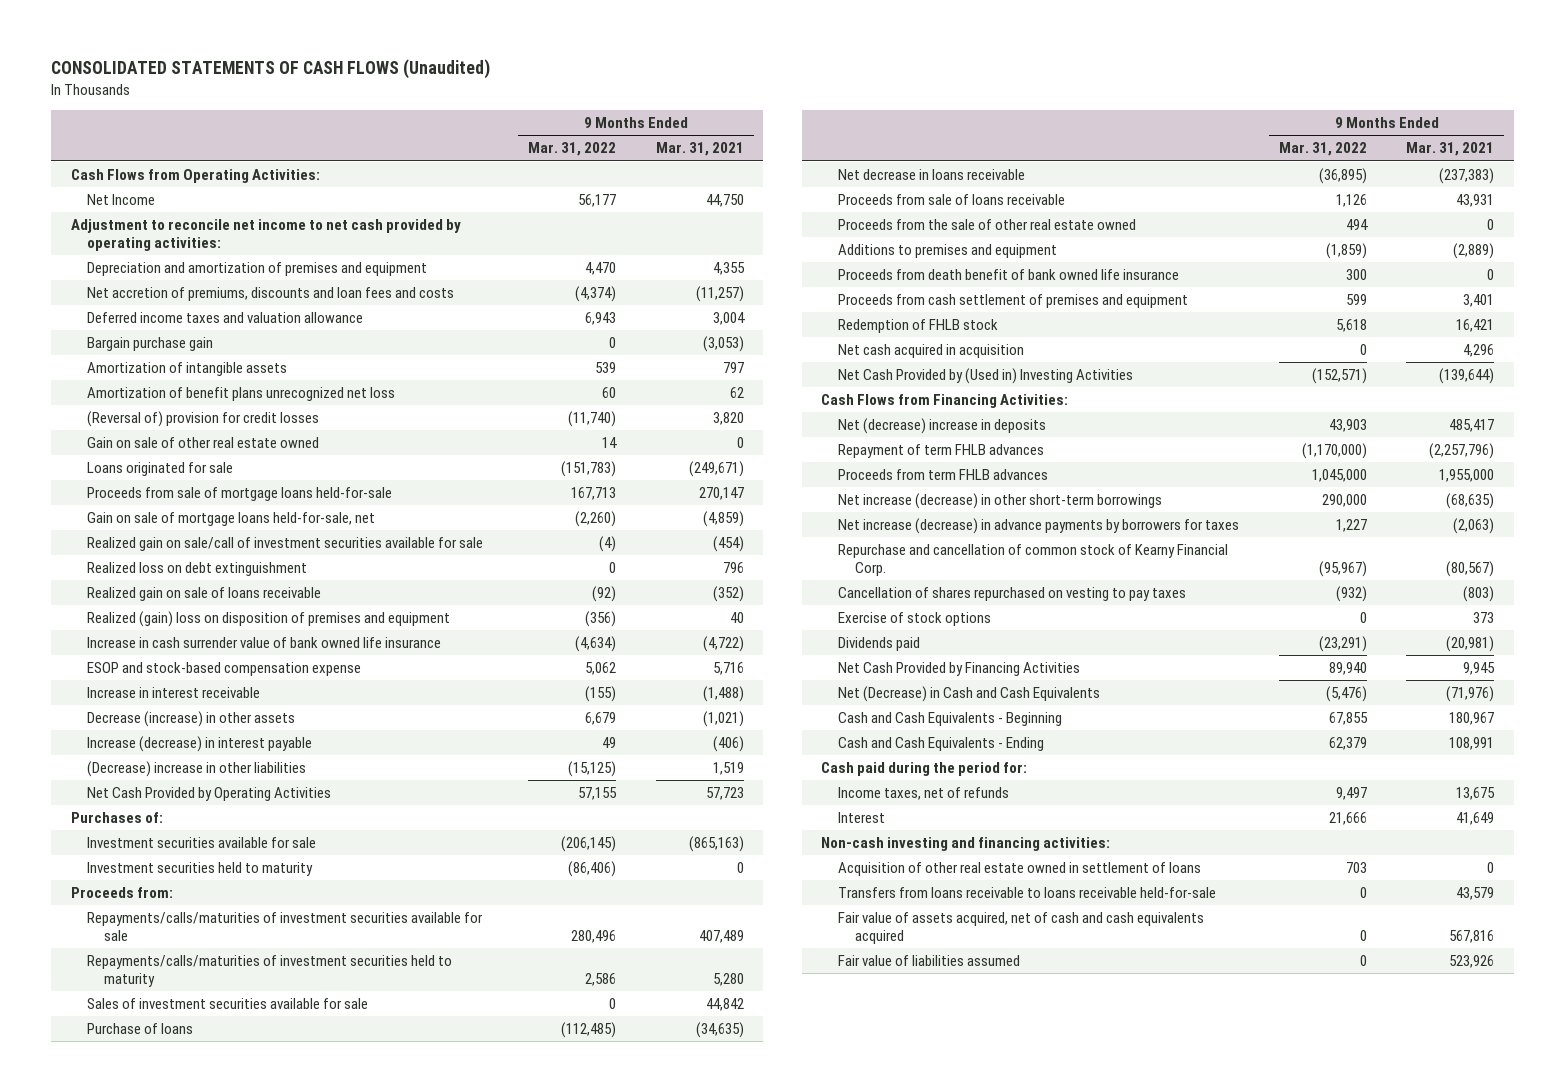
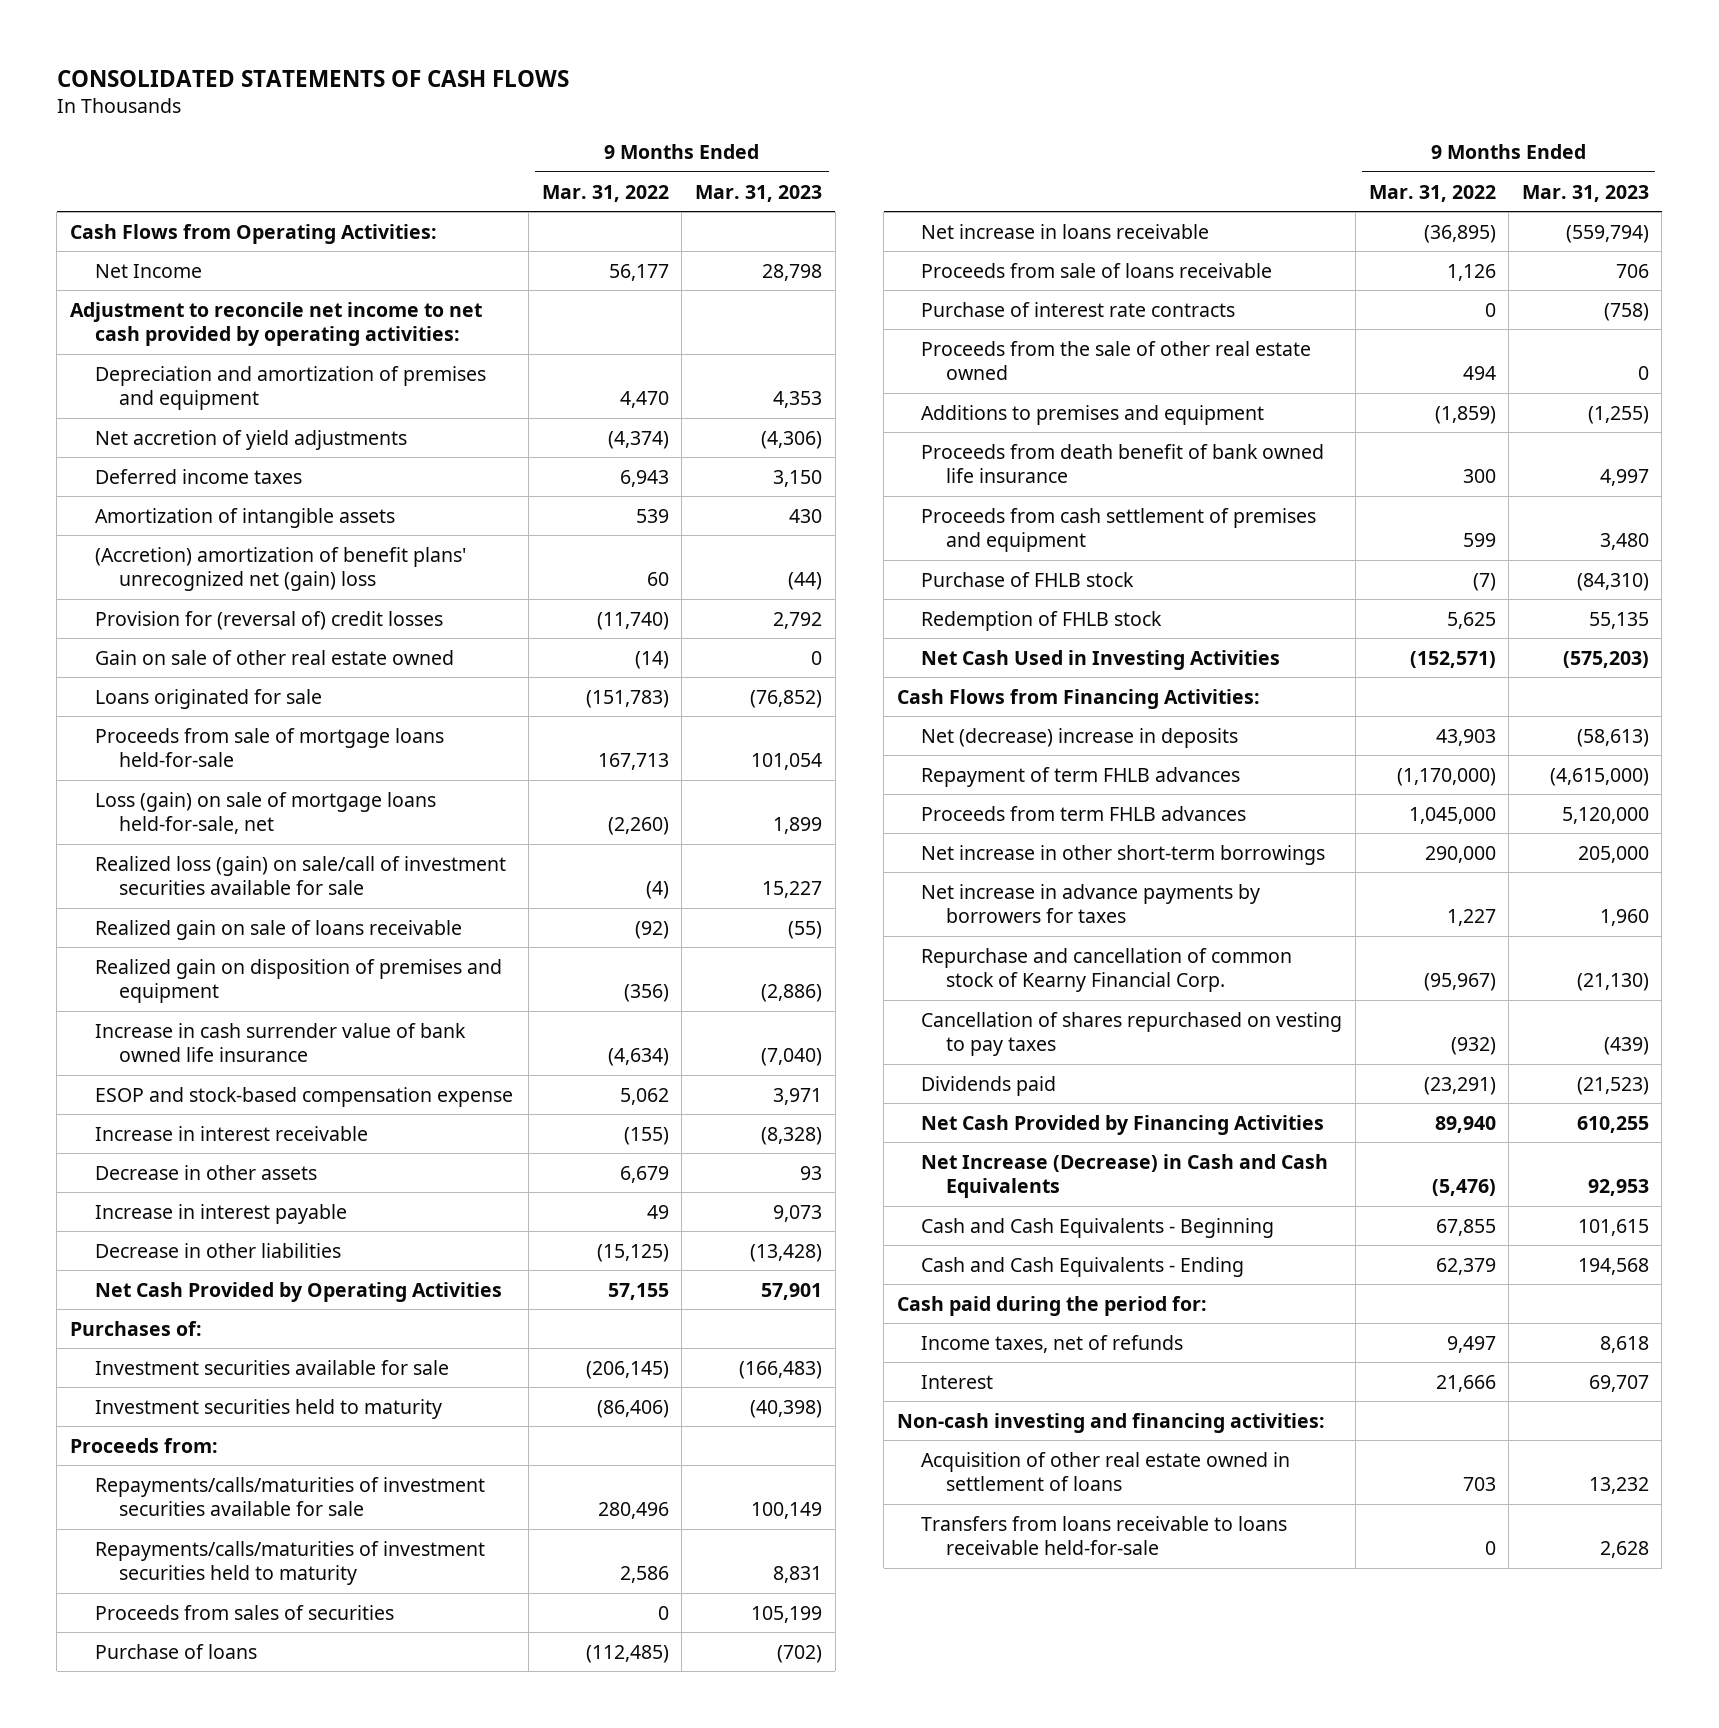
[50,59,490,80] CONSOLIDATED STATEMENTS OF CASH FLOWS (Unaudited) -> [56,69,569,87] CONSOLIDATED STATEMENTS OF CASH FLOWS
[655,142,744,157] Mar. 31, 2021 -> none
none -> [695,184,823,202] Mar. 31, 2023
[87,336,214,351] Bargain purchase gain -> none
[87,286,455,301] Net accretion of premiums, discounts and loan fees and costs -> [94,429,407,450] Net accretion of yield adjustments
[87,311,364,323] Deferred income taxes and valuation allowance -> [94,468,302,484] Deferred income taxes
[87,386,396,401] Amortization of benefit plans unrecognized net loss -> [94,546,466,592] (Accretion) amortization of benefit plans' unrecognized net (gain) loss
[87,410,320,427] (Reversal of) provision for credit losses -> [94,610,443,630] Provision for (reversal of) credit losses
[602,436,618,448] 14 -> [634,650,669,669] (14)
[87,561,308,576] Realized loss on debt extinguishment -> none
[87,511,376,526] Gain on sale of mortgage loans held-for-sale, net -> [94,791,436,835] Loss (gain) on sale of mortgage loans held-for-sale, net
[87,536,484,551] Realized gain on sale/call of investment securities available for sale -> [94,855,506,896] Realized loss (gain) on sale/call of investment securities available for sale
[87,610,451,627] Realized (gain) loss on disposition of premises and equipment -> [94,958,502,1004] Realized gain on disposition of premises and equipment
[87,710,296,727] Decrease (increase) in other assets -> [94,1164,317,1180] Decrease in other assets
[87,735,313,752] Increase (decrease) in interest payable -> [94,1203,347,1224] Increase in interest payable
[87,760,307,777] (Decrease) increase in other liabilities -> [94,1242,341,1258] Decrease in other liabilities
[87,997,369,1009] Sales of investment securities available for sale -> [94,1604,394,1620] Proceeds from sales of securities
[838,168,1026,180] Net decrease in loans receivable -> [921,223,1210,239] Net increase in loans receivable
none -> [921,301,1236,317] Purchase of interest rate contracts
[838,343,1025,358] Net cash acquired in acquisition -> none
none -> [921,571,1135,587] Purchase of FHLB stock
[1335,318,1367,332] 5,618 -> [1446,611,1496,629] 5,625
[838,367,1134,384] Net Cash Provided by (Used in) Investing Activities -> [921,649,1281,670] Net Cash Used in Investing Activities
[838,492,1163,509] Net increase (decrease) in other short-term borrowings -> [921,844,1326,865] Net increase in other short-term borrowings
[838,517,1240,534] Net increase (decrease) in advance payments by borrowers for taxes -> [921,883,1261,924] Net increase in advance payments by borrowers for taxes
[838,611,992,626] Exercise of stock options -> none
[838,685,1101,702] Net (Decrease) in Cash and Cash Equivalents -> [921,1153,1329,1199] Net Increase (Decrease) in Cash and Cash Equivalents
[838,911,1205,944] Fair value of assets acquired, net of cash and cash equivalents acquired -> none
[838,954,1021,966] Fair value of liabilities assumed -> none

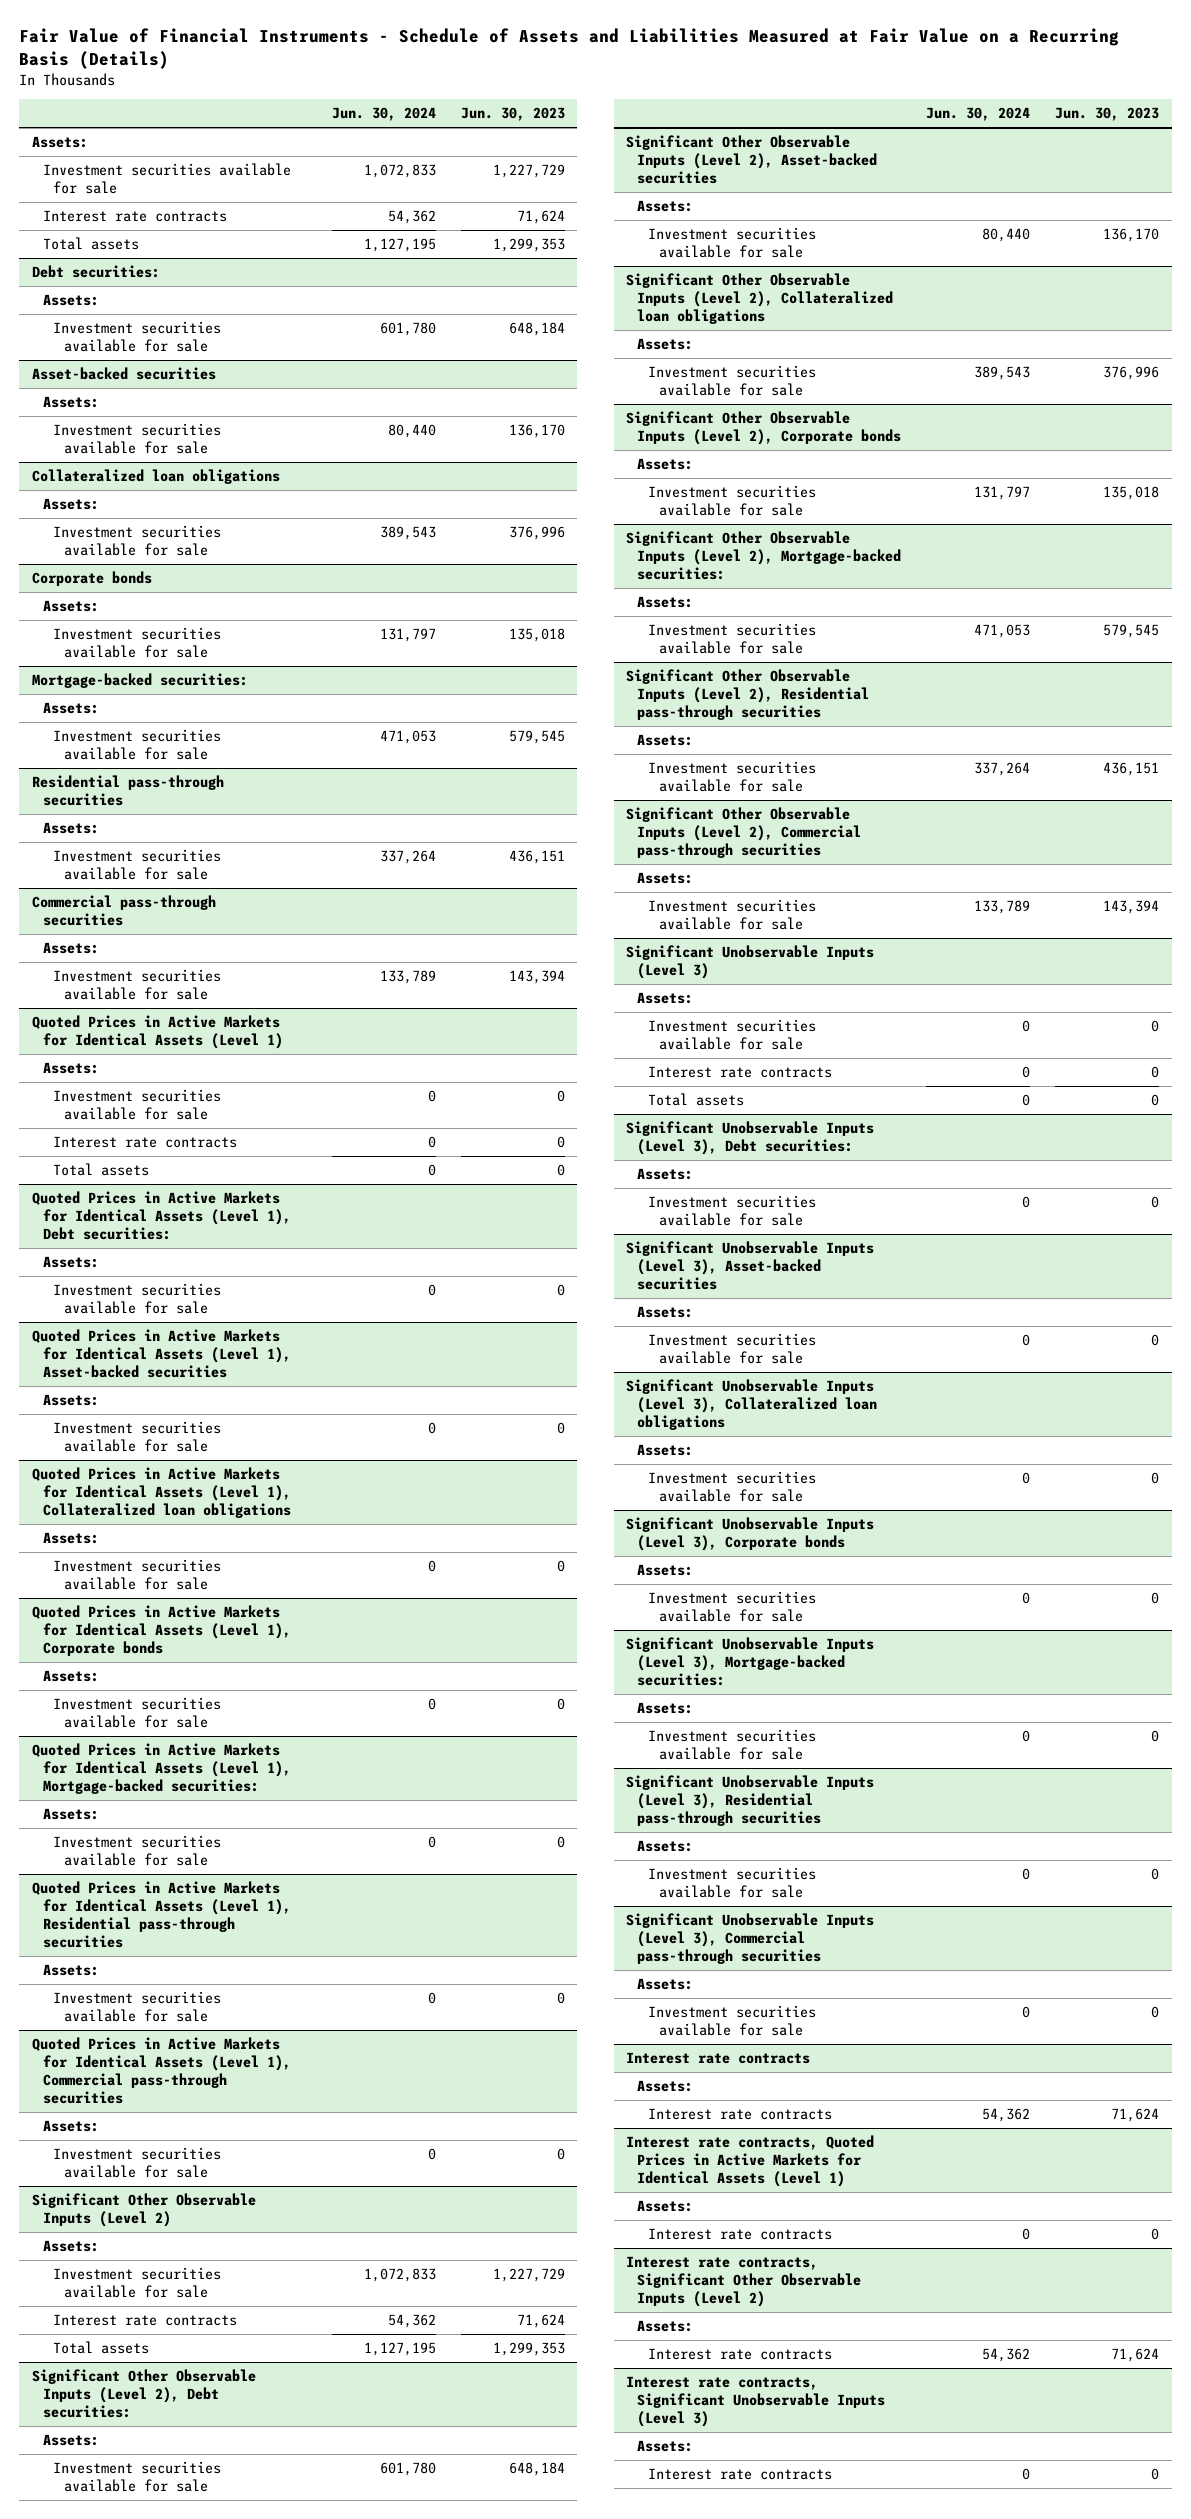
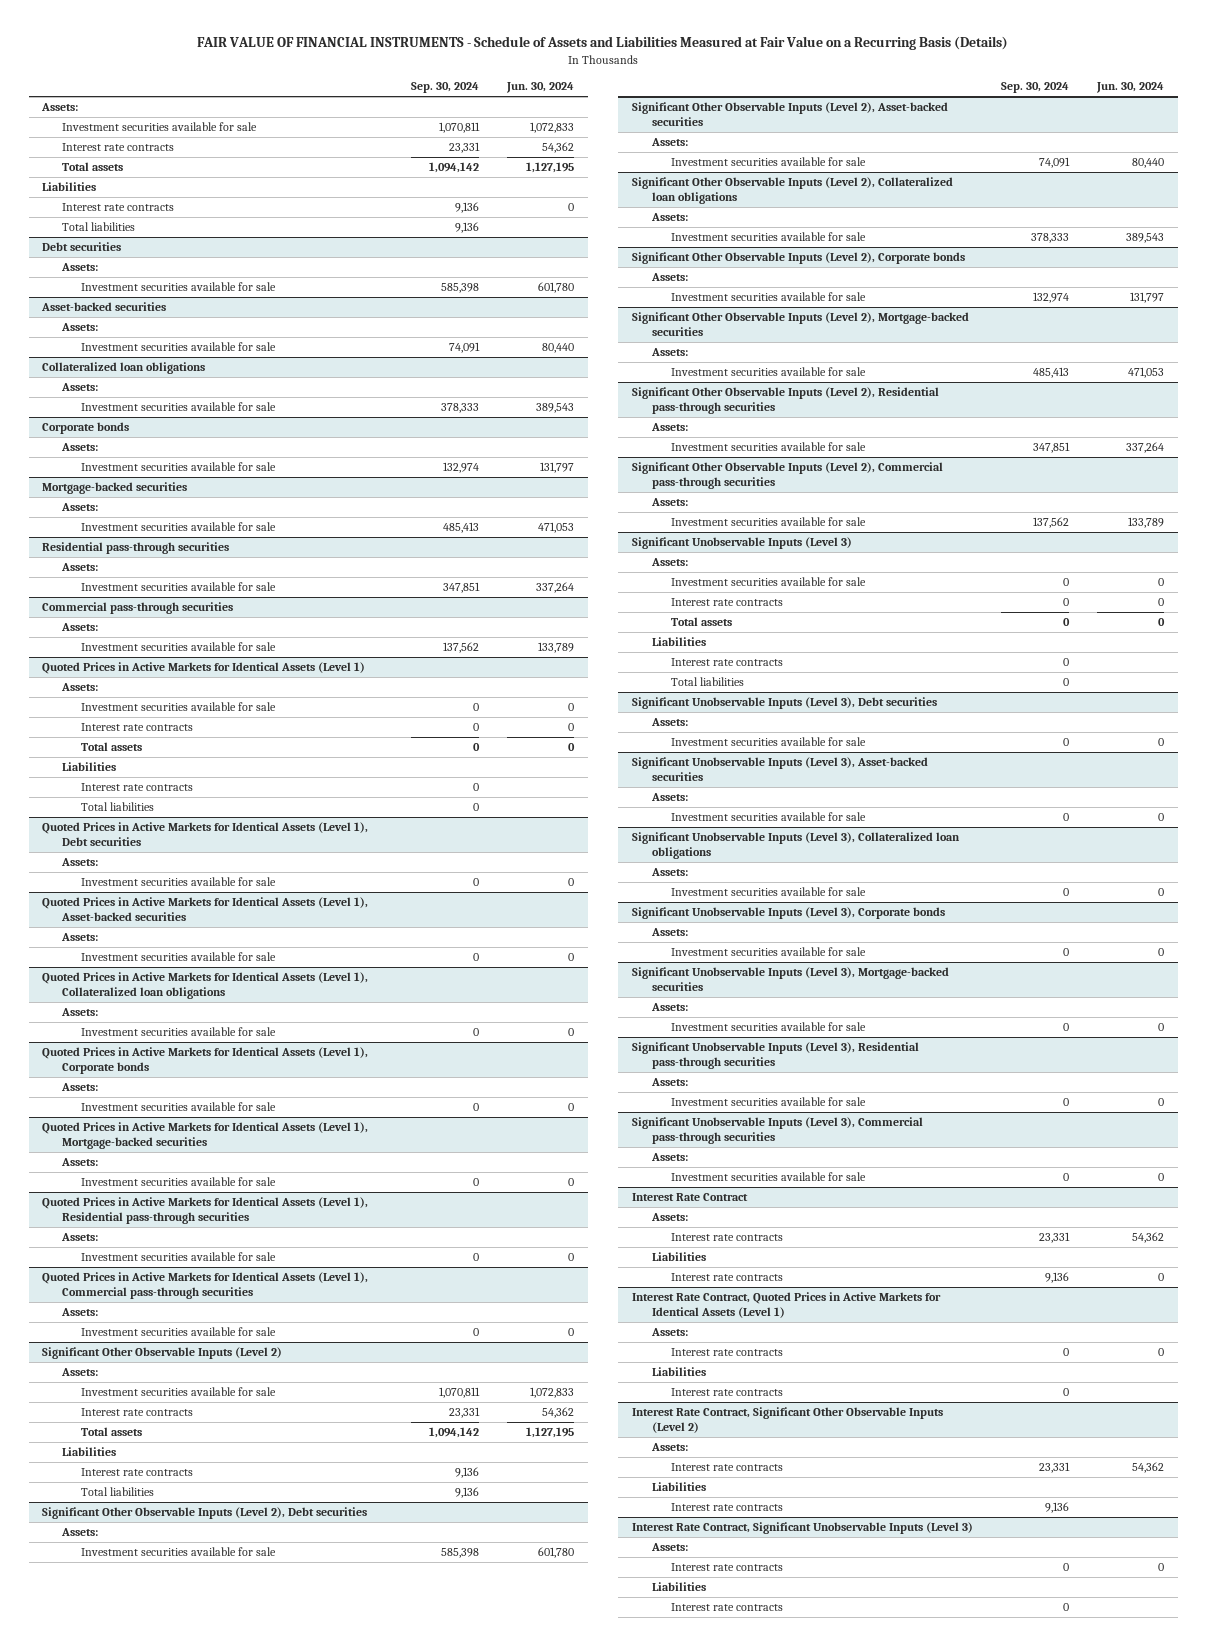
[19,27,1120,69] Fair Value of Financial Instruments - Schedule of Assets and Liabilities Measured at Fair Value on a Recurring Basis (Details) -> [197,36,1009,51] FAIR VALUE OF FINANCIAL INSTRUMENTS - Schedule of Assets and Liabilities Measured at Fair Value on a Recurring Basis (Details)
[460,107,565,122] Jun. 30, 2023 -> none
none -> [411,82,480,94] Sep. 30, 2024
none -> [42,182,97,192] Liabilities
none -> [61,203,174,212] Interest rate contracts
none -> [61,222,135,232] Total liabilities
[31,265,160,279] Debt securities: -> [42,242,122,252] Debt securities
[31,673,248,689] Mortgage-backed securities: -> [42,482,188,495] Mortgage-backed securities
none -> [61,762,116,772] Liabilities
none -> [80,783,193,792] Interest rate contracts
none -> [80,802,154,812] Total liabilities
[31,1191,291,1241] Quoted Prices in Active Markets for Identical Assets (Level 1), Debt securities: -> [42,822,369,846] Quoted Prices in Active Markets for Identical Assets (Level 1), Debt securities
[31,1743,291,1795] Quoted Prices in Active Markets for Identical Assets (Level 1), Mortgage-backed securities: -> [42,1122,369,1149] Quoted Prices in Active Markets for Identical Assets (Level 1), Mortgage-backed securities
none -> [61,1447,116,1457] Liabilities
none -> [80,1468,193,1477] Interest rate contracts
none -> [80,1487,154,1497] Total liabilities
[31,2369,256,2419] Significant Other Observable Inputs (Level 2), Debt securities: -> [42,1507,368,1520] Significant Other Observable Inputs (Level 2), Debt securities
[626,531,902,581] Significant Other Observable Inputs (Level 2), Mortgage-backed securities: -> [632,312,970,336] Significant Other Observable Inputs (Level 2), Mortgage-backed securities
none -> [651,637,706,647] Liabilities
none -> [670,658,783,667] Interest rate contracts
none -> [670,677,744,687] Total liabilities
[626,1121,875,1156] Significant Unobservable Inputs (Level 3), Debt securities: -> [632,697,938,710] Significant Unobservable Inputs (Level 3), Debt securities
[626,1637,875,1687] Significant Unobservable Inputs (Level 3), Mortgage-backed securities: -> [632,967,950,991] Significant Unobservable Inputs (Level 3), Mortgage-backed securities
[626,2052,811,2065] Interest rate contracts -> [632,1193,749,1202] Interest Rate Contract
none -> [651,1252,706,1262] Liabilities
none -> [670,1273,783,1282] Interest rate contracts
[626,2135,875,2188] Interest rate contracts, Quoted Prices in Active Markets for Identical Assets (Level 1) -> [632,1292,942,1318] Interest Rate Contract, Quoted Prices in Active Markets for Identical Assets (Level 1)
none -> [651,1367,706,1377] Liabilities
none -> [670,1388,783,1397] Interest rate contracts
[626,2256,862,2308] Interest rate contracts, Significant Other Observable Inputs (Level 2) -> [632,1407,944,1433] Interest Rate Contract, Significant Other Observable Inputs (Level 2)
none -> [651,1482,706,1492] Liabilities
none -> [670,1503,783,1512] Interest rate contracts
[626,2376,886,2428] Interest rate contracts, Significant Unobservable Inputs (Level 3) -> [632,1522,974,1535] Interest Rate Contract, Significant Unobservable Inputs (Level 3)
none -> [651,1582,706,1592] Liabilities
none -> [670,1603,783,1612] Interest rate contracts

